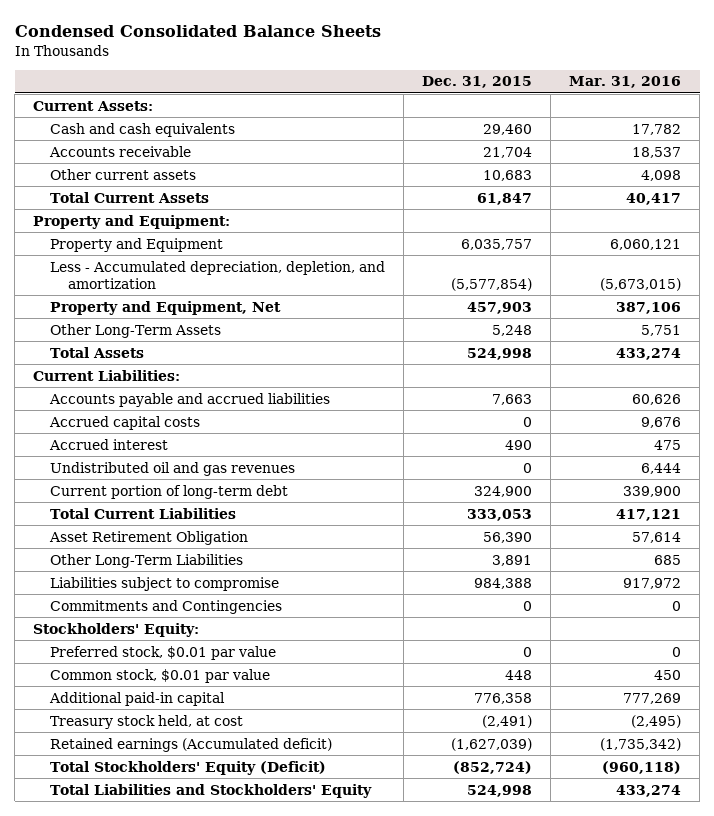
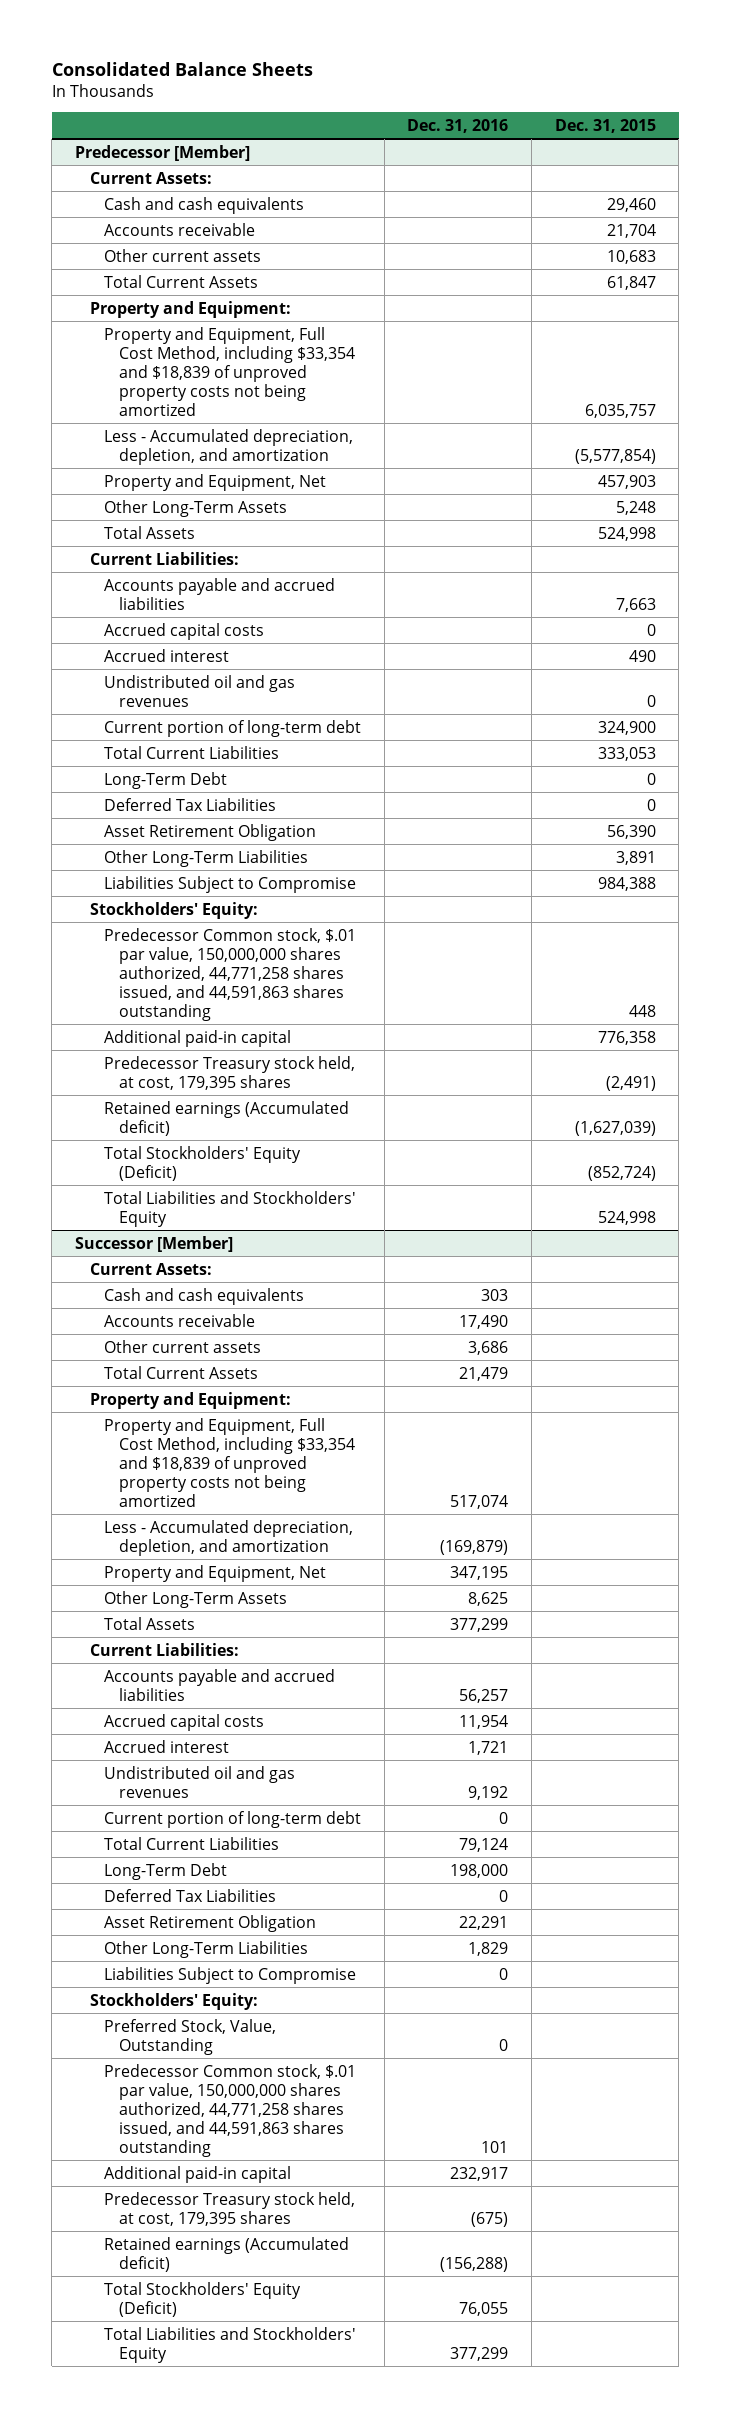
[14,24,381,37] Condensed Consolidated Balance Sheets -> [51,61,313,76] Consolidated Balance Sheets
[569,76,682,89] Mar. 31, 2016 -> none
none -> [407,118,509,133] Dec. 31, 2016
none -> [75,144,251,161] Predecessor [Member]
[50,237,224,252] Property and Equipment -> [104,326,355,416] Property and Equipment, Full Cost Method, including $33,354 and $18,839 of unproved property costs not being amortized
none -> [104,771,228,789] Long-Term Debt
none -> [104,797,277,811] Deferred Tax Liabilities
[50,599,283,614] Commitments and Contingencies -> none
[50,576,280,591] Liabilities subject to compromise -> [104,875,357,893] Liabilities Subject to Compromise
[50,645,277,660] Preferred stock, $0.01 par value -> none
[50,668,271,683] Common stock, $0.01 par value -> [104,927,357,1021] Predecessor Common stock, $.01 par value, 150,000,000 shares authorized, 44,771,258 shares issued, and 44,591,863 shares outstanding
[50,714,244,729] Treasury stock held, at cost -> [104,1055,356,1090] Predecessor Treasury stock held, at cost, 179,395 shares
none -> [75,1235,234,1252] Successor [Member]
none -> [89,1262,212,1275] Current Assets:
none -> [104,1287,305,1305] Cash and cash equivalents
none -> [104,1313,256,1327] Accounts receivable
none -> [104,1339,262,1353] Other current assets
none -> [104,1365,259,1379] Total Current Assets
none -> [89,1391,291,1409] Property and Equipment:
none -> [104,1417,355,1507] Property and Equipment, Full Cost Method, including $33,354 and $18,839 of unproved property costs not being amortized
none -> [104,1519,354,1556] Less - Accumulated depreciation, depletion, and amortization
none -> [104,1564,327,1582] Property and Equipment, Net
none -> [104,1590,288,1608] Other Long-Term Assets
none -> [104,1616,196,1630] Total Assets
none -> [89,1642,239,1656] Current Liabilities:
none -> [104,1668,336,1701] Accounts payable and accrued liabilities
none -> [104,1713,265,1731] Accrued capital costs
none -> [104,1739,230,1753] Accrued interest
none -> [104,1765,296,1798] Undistributed oil and gas revenues
none -> [104,1810,362,1828] Current portion of long-term debt
none -> [104,1836,280,1850] Total Current Liabilities
none -> [104,1862,228,1880] Long-Term Debt
none -> [104,1888,277,1902] Deferred Tax Liabilities
none -> [104,1914,317,1932] Asset Retirement Obligation
none -> [104,1940,309,1958] Other Long-Term Liabilities
none -> [104,1966,357,1984] Liabilities Subject to Compromise
none -> [89,1992,258,2010] Stockholders' Equity:
none -> [104,2018,277,2055] Preferred Stock, Value, Outstanding
none -> [104,2063,357,2157] Predecessor Common stock, $.01 par value, 150,000,000 shares authorized, 44,771,258 shares issued, and 44,591,863 shares outstanding
none -> [104,2165,292,2183] Additional paid-in capital
none -> [104,2191,356,2226] Predecessor Treasury stock held, at cost, 179,395 shares
none -> [104,2236,350,2272] Retained earnings (Accumulated deficit)
none -> [104,2281,302,2317] Total Stockholders' Equity (Deficit)
none -> [104,2326,357,2363] Total Liabilities and Stockholders' Equity

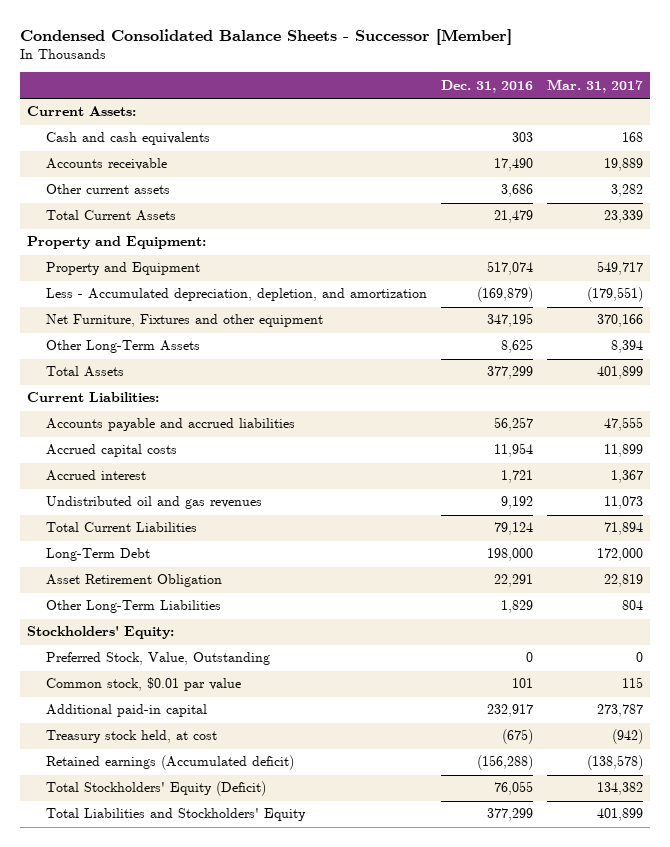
[51,61,313,76] Consolidated Balance Sheets -> [19,28,512,45] Condensed Consolidated Balance Sheets - Successor [Member]
[554,118,656,133] Dec. 31, 2015 -> none
none -> [547,78,644,93] Mar. 31, 2017
[75,144,251,161] Predecessor [Member] -> none
[89,171,212,184] Current Assets: -> none
[104,196,305,214] Cash and cash equivalents -> none
[104,222,256,236] Accounts receivable -> none
[104,248,262,262] Other current assets -> none
[104,274,259,288] Total Current Assets -> none
[89,300,291,318] Property and Equipment: -> none
[104,326,355,416] Property and Equipment, Full Cost Method, including $33,354 and $18,839 of unproved property costs not being amortized -> none
[104,428,354,465] Less - Accumulated depreciation, depletion, and amortization -> none
[104,473,327,491] Property and Equipment, Net -> none
[104,499,288,517] Other Long-Term Assets -> none
[104,525,196,539] Total Assets -> none
[89,551,239,565] Current Liabilities: -> none
[104,577,336,610] Accounts payable and accrued liabilities -> none
[104,622,265,640] Accrued capital costs -> none
[104,648,230,662] Accrued interest -> none
[104,674,296,707] Undistributed oil and gas revenues -> none
[104,719,362,737] Current portion of long-term debt -> none
[104,745,280,759] Total Current Liabilities -> none
[104,771,228,789] Long-Term Debt -> none
[104,797,277,811] Deferred Tax Liabilities -> none
[104,823,317,841] Asset Retirement Obligation -> none
[104,849,309,867] Other Long-Term Liabilities -> none
[104,875,357,893] Liabilities Subject to Compromise -> none
[89,901,258,919] Stockholders' Equity: -> none
[104,927,357,1021] Predecessor Common stock, $.01 par value, 150,000,000 shares authorized, 44,771,258 shares issued, and 44,591,863 shares outstanding -> none
[104,1029,292,1047] Additional paid-in capital -> none
[104,1055,356,1090] Predecessor Treasury stock held, at cost, 179,395 shares -> none
[104,1100,350,1136] Retained earnings (Accumulated deficit) -> none
[104,1145,302,1181] Total Stockholders' Equity (Deficit) -> none
[104,1190,357,1227] Total Liabilities and Stockholders' Equity -> none
[75,1235,234,1252] Successor [Member] -> none
[104,1417,355,1507] Property and Equipment, Full Cost Method, including $33,354 and $18,839 of unproved property costs not being amortized -> [45,262,200,276] Property and Equipment
[104,1564,327,1582] Property and Equipment, Net -> [45,314,323,328] Net Furniture, Fixtures and other equipment
[104,1810,362,1828] Current portion of long-term debt -> none
[104,1888,277,1902] Deferred Tax Liabilities -> none
[104,1966,357,1984] Liabilities Subject to Compromise -> none
[104,2063,357,2157] Predecessor Common stock, $.01 par value, 150,000,000 shares authorized, 44,771,258 shares issued, and 44,591,863 shares outstanding -> [45,677,241,692] Common stock, $0.01 par value
[104,2191,356,2226] Predecessor Treasury stock held, at cost, 179,395 shares -> [45,730,217,744] Treasury stock held, at cost

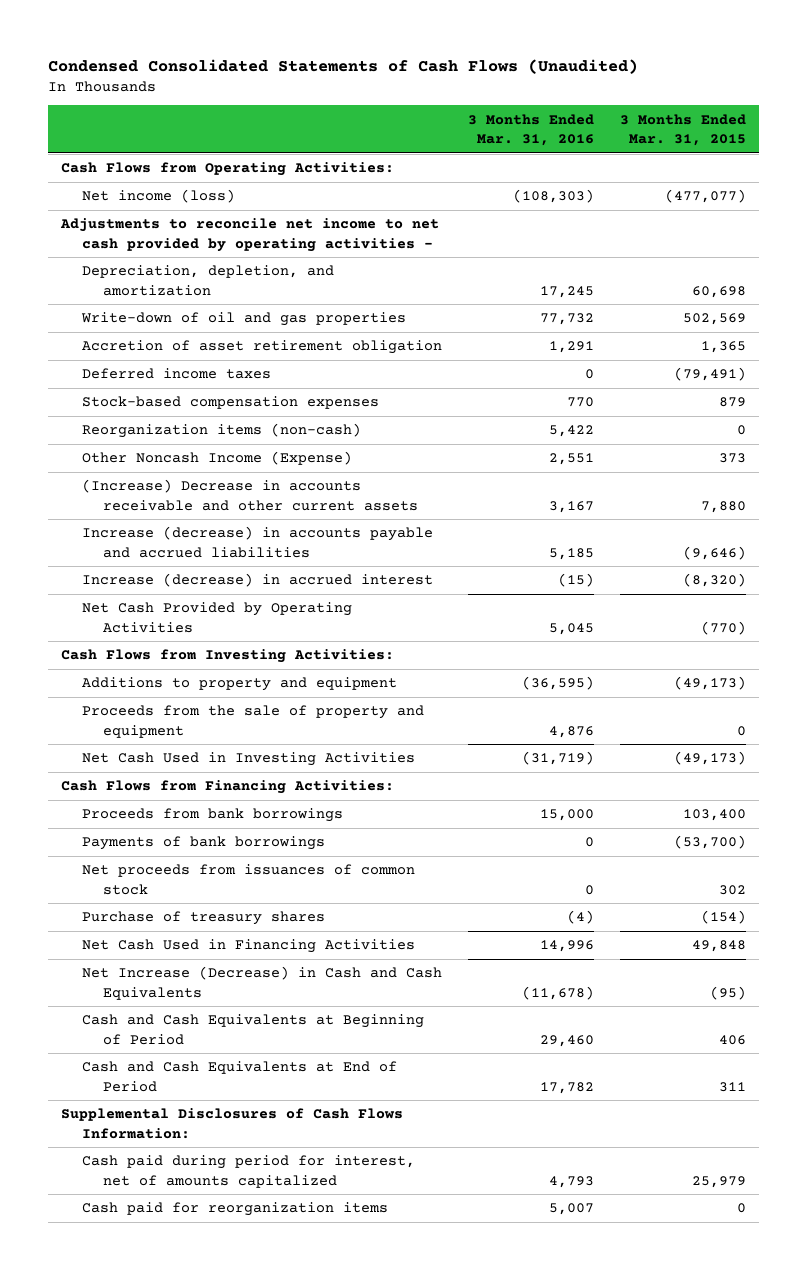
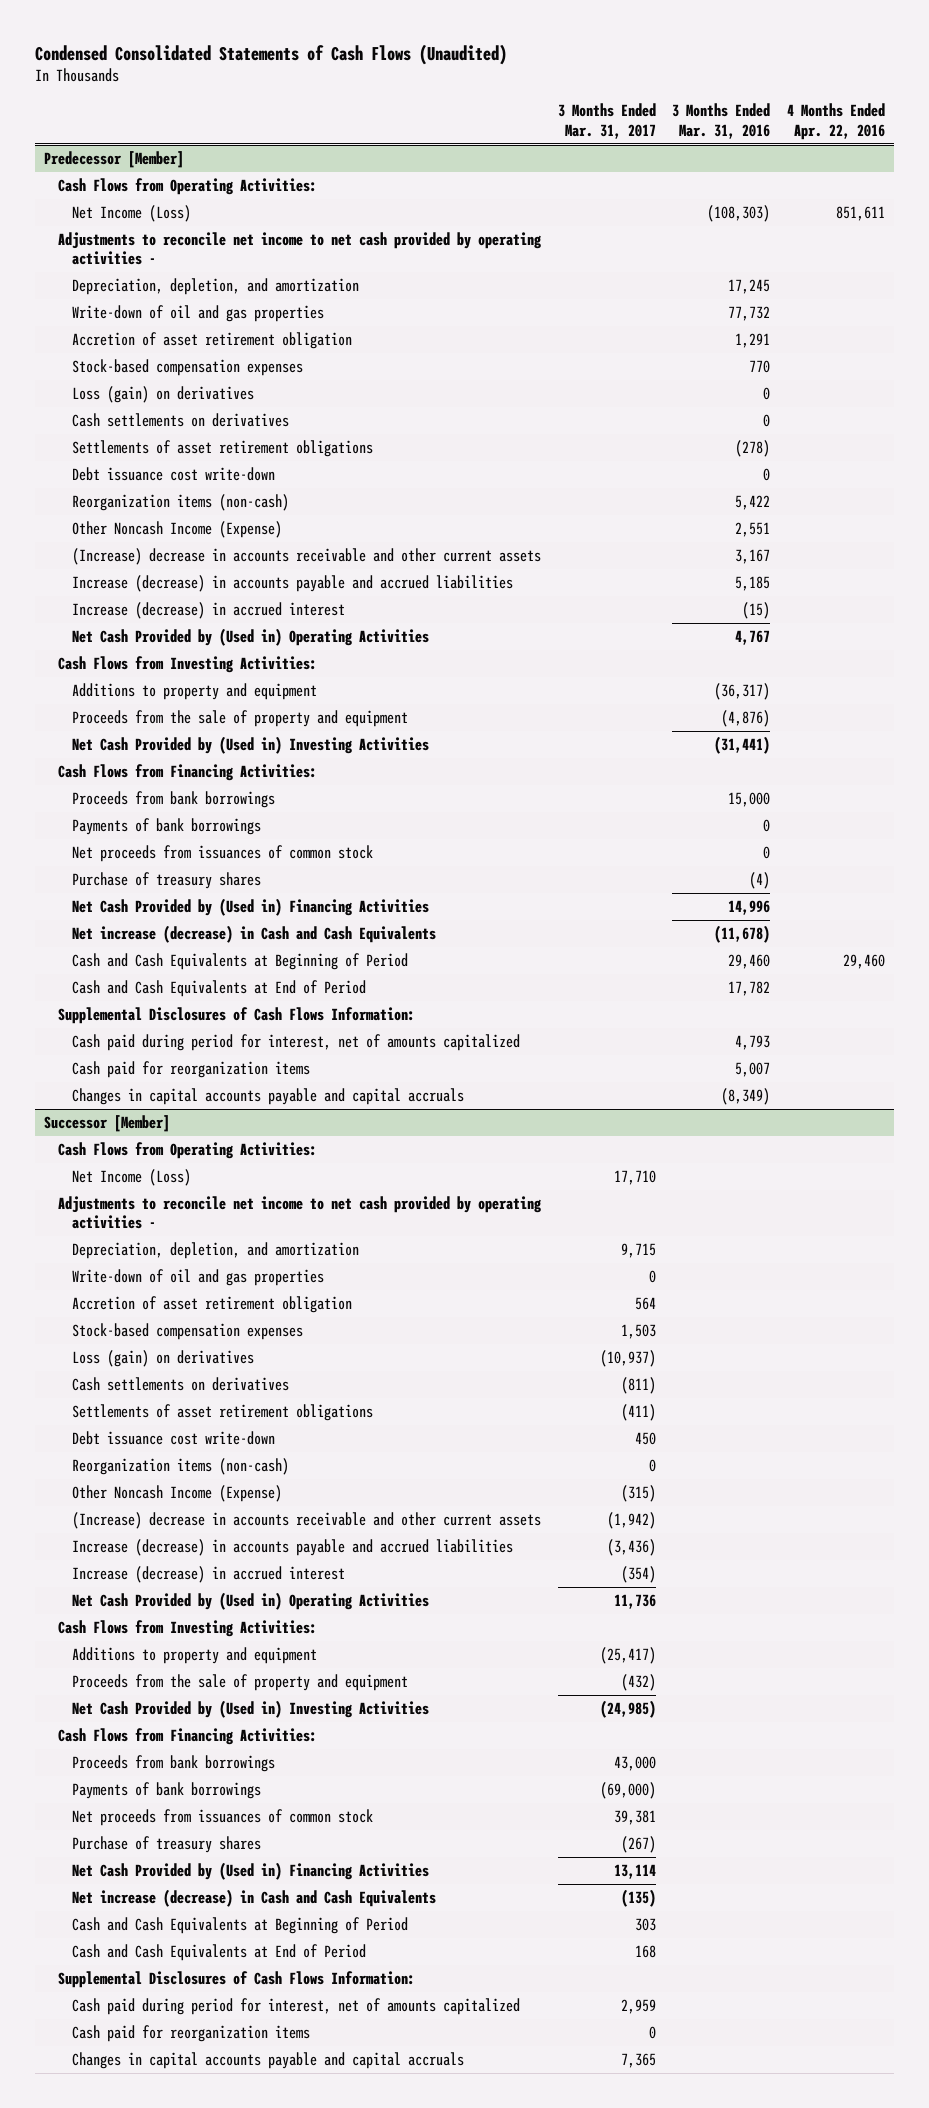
[620,113,747,146] 3 Months Ended Mar. 31, 2015 -> none
none -> [557,103,656,139] 3 Months Ended Mar. 31, 2017
none -> [787,103,886,140] 4 Months Ended Apr. 22, 2016
none -> [43,150,184,168] Predecessor [Member]
[81,189,235,204] Net income (loss) -> [71,204,191,222] Net Income (Loss)
[81,368,271,380] Deferred income taxes -> none
none -> [71,385,254,403] Loss (gain) on derivatives
none -> [71,412,289,427] Cash settlements on derivatives
none -> [71,439,373,457] Settlements of asset retirement obligations
none -> [71,466,275,481] Debt issuance cost write-down
[81,479,419,511] (Increase) Decrease in accounts receivable and other current assets -> [71,547,541,565] (Increase) decrease in accounts receivable and other current assets
[81,602,352,633] Net Cash Provided by Operating Activities -> [71,627,429,646] Net Cash Provided by (Used in) Operating Activities
[549,622,595,635] 5,045 -> [735,629,771,645] 4,767
[522,676,595,691] (36,595) -> [714,682,771,700] (36,317)
[549,725,595,738] 4,876 -> [721,709,771,727] (4,876)
[81,752,415,767] Net Cash Used in Investing Activities -> [71,735,429,754] Net Cash Provided by (Used in) Investing Activities
[522,751,595,766] (31,719) -> [714,735,771,754] (31,441)
[81,939,415,954] Net Cash Used in Financing Activities -> [71,897,429,916] Net Cash Provided by (Used in) Financing Activities
[81,966,442,1000] Net Increase (Decrease) in Cash and Cash Equivalents -> [71,924,436,943] Net increase (decrease) in Cash and Cash Equivalents
none -> [71,1087,464,1105] Changes in capital accounts payable and capital accruals
none -> [43,1114,170,1132] Successor [Member]
none -> [57,1141,317,1159] Cash Flows from Operating Activities:
none -> [71,1168,191,1186] Net Income (Loss)
none -> [57,1195,542,1230] Adjustments to reconcile net income to net cash provided by operating activities -
none -> [71,1241,359,1259] Depreciation, depletion, and amortization
none -> [71,1268,324,1286] Write-down of oil and gas properties
none -> [71,1295,352,1313] Accretion of asset retirement obligation
none -> [71,1322,303,1340] Stock-based compensation expenses
none -> [71,1349,254,1367] Loss (gain) on derivatives
none -> [71,1376,289,1391] Cash settlements on derivatives
none -> [71,1403,373,1421] Settlements of asset retirement obligations
none -> [71,1430,275,1445] Debt issuance cost write-down
none -> [71,1457,289,1475] Reorganization items (non-cash)
none -> [71,1484,282,1502] Other Noncash Income (Expense)
none -> [71,1511,541,1529] (Increase) decrease in accounts receivable and other current assets
none -> [71,1538,513,1556] Increase (decrease) in accounts payable and accrued liabilities
none -> [71,1565,345,1583] Increase (decrease) in accrued interest
none -> [71,1591,429,1610] Net Cash Provided by (Used in) Operating Activities
none -> [57,1619,317,1637] Cash Flows from Investing Activities:
none -> [71,1646,317,1664] Additions to property and equipment
none -> [71,1673,408,1691] Proceeds from the sale of property and equipment
none -> [71,1699,429,1718] Net Cash Provided by (Used in) Investing Activities
none -> [57,1727,317,1745] Cash Flows from Financing Activities:
none -> [71,1754,275,1772] Proceeds from bank borrowings
none -> [71,1781,261,1799] Payments of bank borrowings
none -> [71,1808,373,1826] Net proceeds from issuances of common stock
none -> [71,1835,261,1853] Purchase of treasury shares
none -> [71,1861,429,1880] Net Cash Provided by (Used in) Financing Activities
none -> [71,1888,436,1907] Net increase (decrease) in Cash and Cash Equivalents
none -> [71,1916,408,1934] Cash and Cash Equivalents at Beginning of Period
none -> [71,1943,366,1961] Cash and Cash Equivalents at End of Period
none -> [57,1970,415,1988] Supplemental Disclosures of Cash Flows Information:
none -> [71,1997,520,2015] Cash paid during period for interest, net of amounts capitalized
none -> [71,2024,310,2042] Cash paid for reorganization items
none -> [71,2051,464,2069] Changes in capital accounts payable and capital accruals

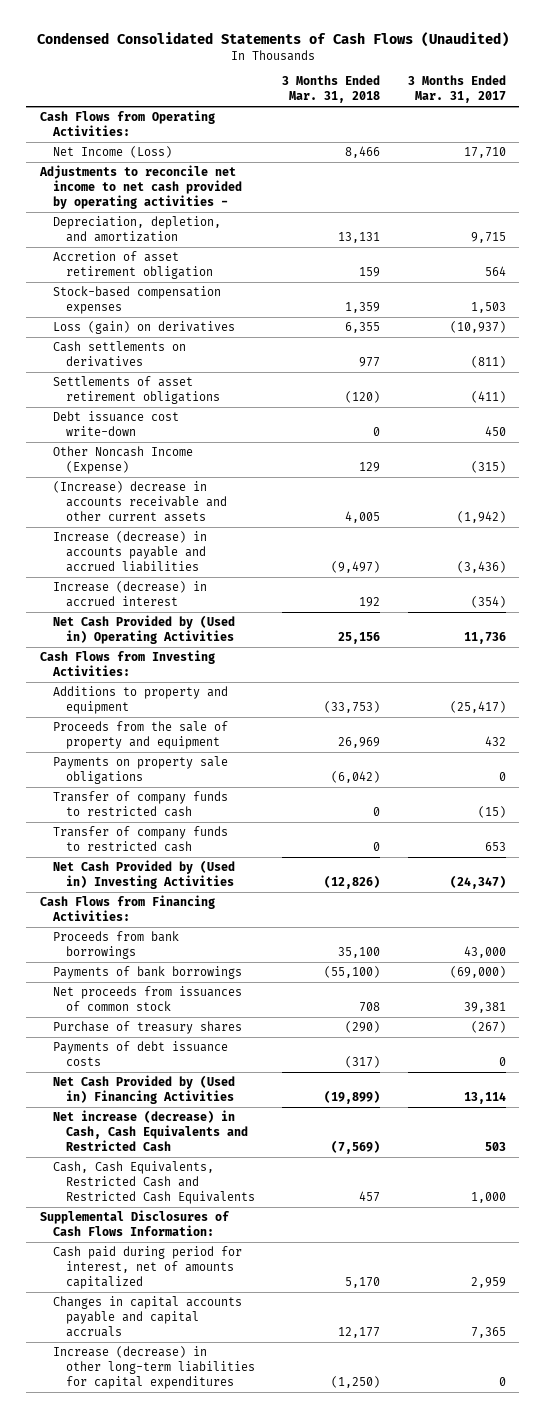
[672,103,771,139] 3 Months Ended Mar. 31, 2016 -> none
[787,103,886,140] 4 Months Ended Apr. 22, 2016 -> none
none -> [282,75,381,104] 3 Months Ended Mar. 31, 2018
[43,150,184,168] Predecessor [Member] -> none
[57,177,317,195] Cash Flows from Operating Activities: -> none
[71,204,191,222] Net Income (Loss) -> none
[57,231,542,266] Adjustments to reconcile net income to net cash provided by operating activities - -> none
[71,277,359,295] Depreciation, depletion, and amortization -> none
[71,304,324,322] Write-down of oil and gas properties -> none
[71,331,352,349] Accretion of asset retirement obligation -> none
[71,358,303,376] Stock-based compensation expenses -> none
[71,385,254,403] Loss (gain) on derivatives -> none
[71,412,289,427] Cash settlements on derivatives -> none
[71,439,373,457] Settlements of asset retirement obligations -> none
[71,466,275,481] Debt issuance cost write-down -> none
[71,493,289,511] Reorganization items (non-cash) -> none
[71,520,282,538] Other Noncash Income (Expense) -> none
[71,547,541,565] (Increase) decrease in accounts receivable and other current assets -> none
[71,574,513,592] Increase (decrease) in accounts payable and accrued liabilities -> none
[71,601,345,619] Increase (decrease) in accrued interest -> none
[71,627,429,646] Net Cash Provided by (Used in) Operating Activities -> none
[57,655,317,673] Cash Flows from Investing Activities: -> none
[71,682,317,700] Additions to property and equipment -> none
[71,709,408,727] Proceeds from the sale of property and equipment -> none
[71,735,429,754] Net Cash Provided by (Used in) Investing Activities -> none
[57,763,317,781] Cash Flows from Financing Activities: -> none
[71,790,275,808] Proceeds from bank borrowings -> none
[71,817,261,835] Payments of bank borrowings -> none
[71,844,373,862] Net proceeds from issuances of common stock -> none
[71,871,261,889] Purchase of treasury shares -> none
[71,897,429,916] Net Cash Provided by (Used in) Financing Activities -> none
[71,924,436,943] Net increase (decrease) in Cash and Cash Equivalents -> none
[71,952,408,970] Cash and Cash Equivalents at Beginning of Period -> none
[71,979,366,997] Cash and Cash Equivalents at End of Period -> none
[57,1006,415,1024] Supplemental Disclosures of Cash Flows Information: -> none
[71,1033,520,1051] Cash paid during period for interest, net of amounts capitalized -> none
[71,1060,310,1078] Cash paid for reorganization items -> none
[71,1087,464,1105] Changes in capital accounts payable and capital accruals -> none
[43,1114,170,1132] Successor [Member] -> none
[71,1268,324,1286] Write-down of oil and gas properties -> none
[71,1457,289,1475] Reorganization items (non-cash) -> none
[620,1673,656,1691] (432) -> [484,735,506,746] 432
none -> [52,756,228,784] Payments on property sale obligations
none -> [52,791,228,817] Transfer of company funds to restricted cash
none -> [52,826,228,852] Transfer of company funds to restricted cash
[599,1699,656,1718] (24,985) -> [449,874,506,889] (24,347)
none -> [52,1041,228,1066] Payments of debt issuance costs
[71,1916,408,1934] Cash and Cash Equivalents at Beginning of Period -> none
[71,1943,366,1961] Cash and Cash Equivalents at End of Period -> none
[71,1888,436,1907] Net increase (decrease) in Cash and Cash Equivalents -> [52,1110,248,1151] Net increase (decrease) in Cash, Cash Equivalents and Restricted Cash
[620,1888,656,1907] (135) -> [484,1141,506,1151] 503
none -> [52,1161,255,1204] Cash, Cash Equivalents, Restricted Cash and Restricted Cash Equivalents
[71,2024,310,2042] Cash paid for reorganization items -> none
none -> [52,1346,255,1389] Increase (decrease) in other long-term liabilities for capital expenditures

